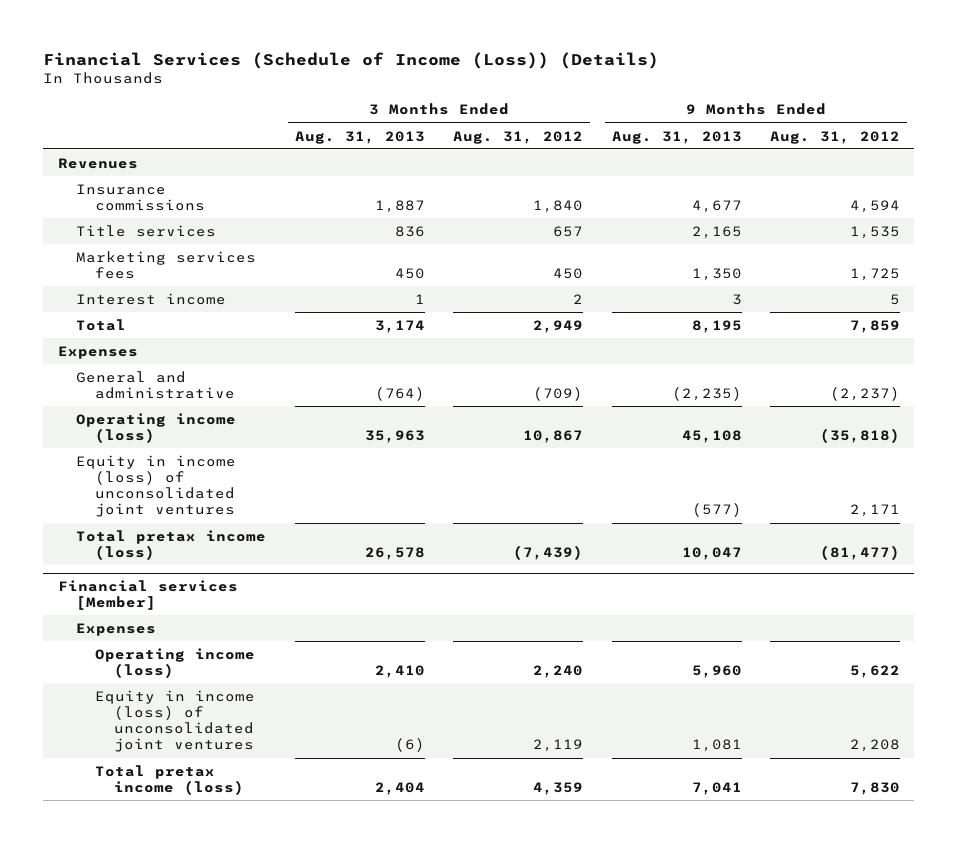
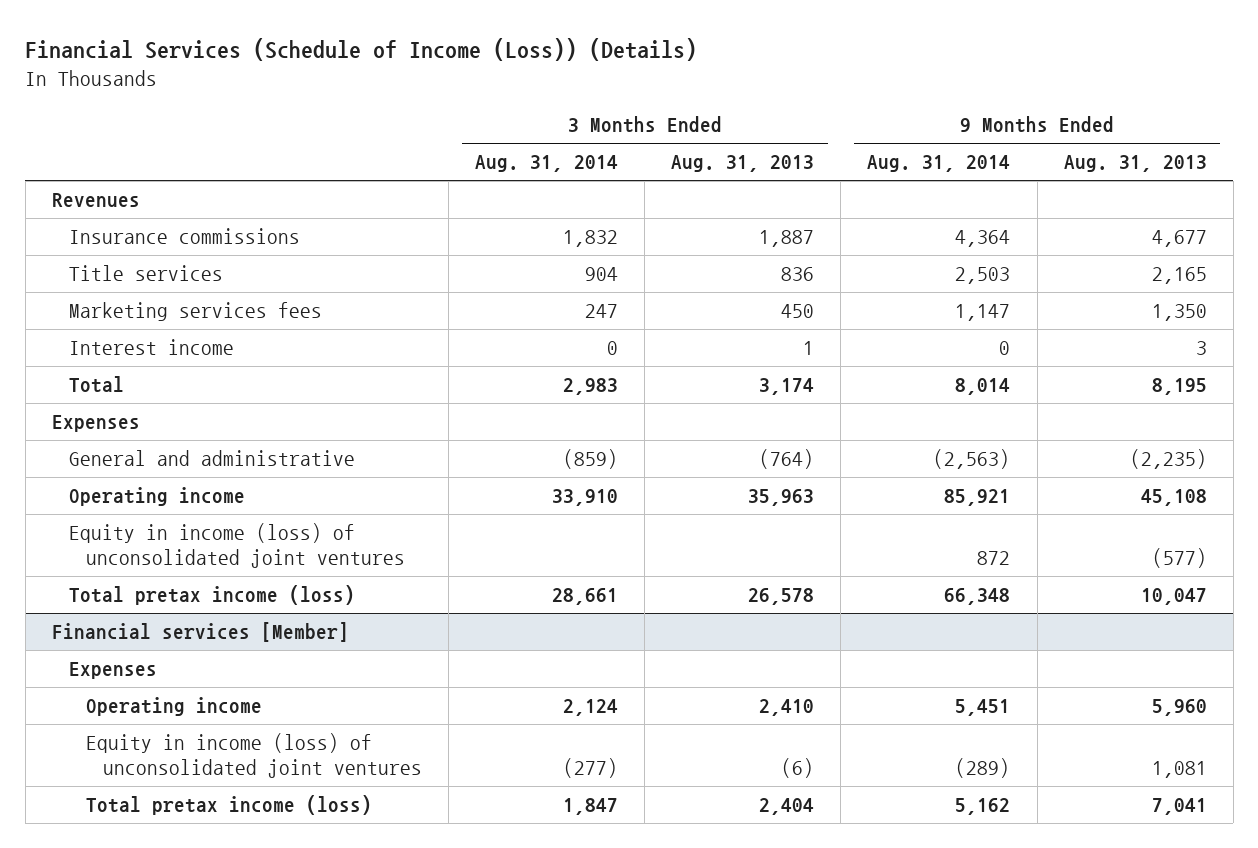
[453,130,584,144] Aug. 31, 2012 -> none
[770,130,901,144] Aug. 31, 2012 -> none
none -> [475,155,619,173] Aug. 31, 2014
none -> [867,155,1011,173] Aug. 31, 2014
[76,412,237,443] Operating income (loss) -> [68,487,245,507] Operating income
[95,647,256,678] Operating income (loss) -> [85,697,262,717] Operating income

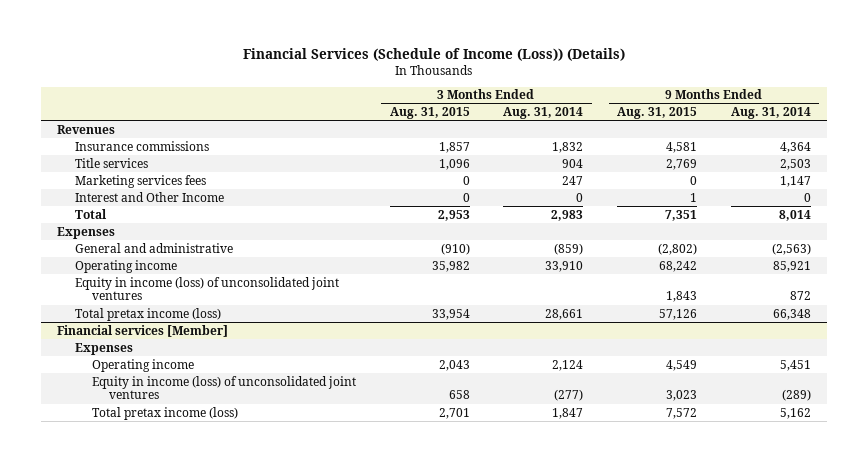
[671,155,815,173] Aug. 31, 2013 -> none
[1063,155,1207,173] Aug. 31, 2013 -> none
none -> [389,107,470,120] Aug. 31, 2015
none -> [616,107,697,120] Aug. 31, 2015
[68,339,234,356] Interest income -> [74,191,224,202] Interest and Other Income

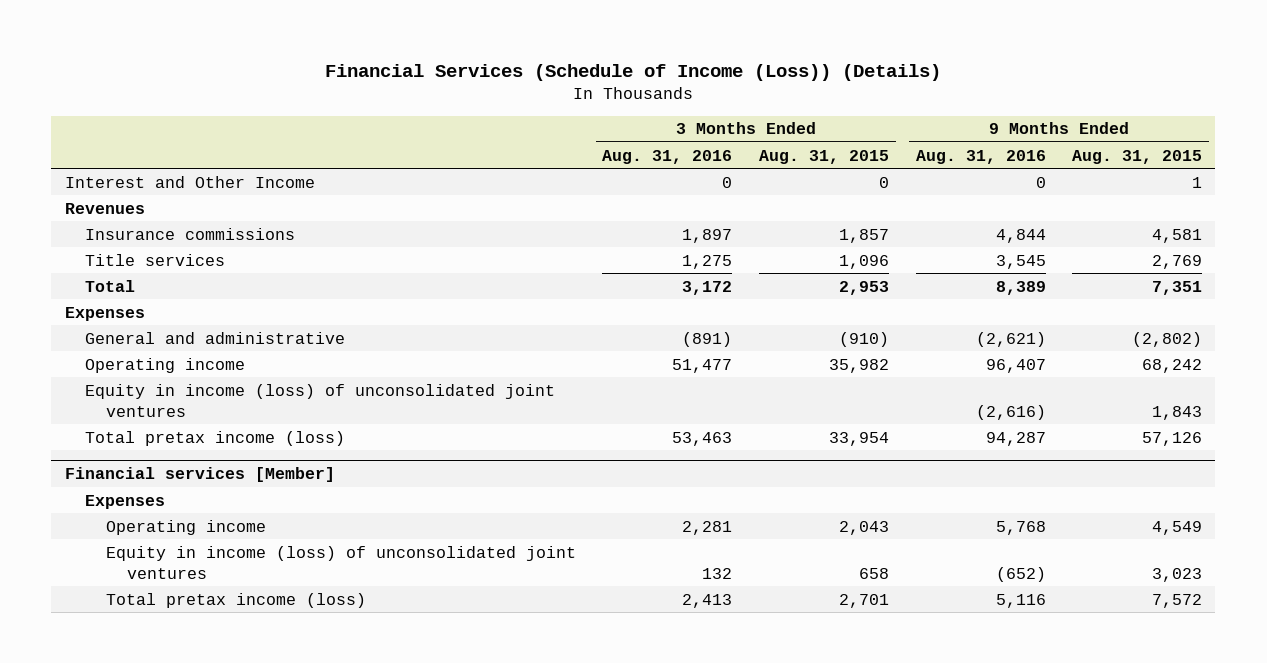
[503,107,584,120] Aug. 31, 2014 -> none
[730,107,811,120] Aug. 31, 2014 -> none
none -> [602,149,733,164] Aug. 31, 2016
none -> [915,149,1046,164] Aug. 31, 2016
[74,191,224,202] Interest and Other Income -> [64,175,315,188] Interest and Other Income
[74,174,206,188] Marketing services fees -> none

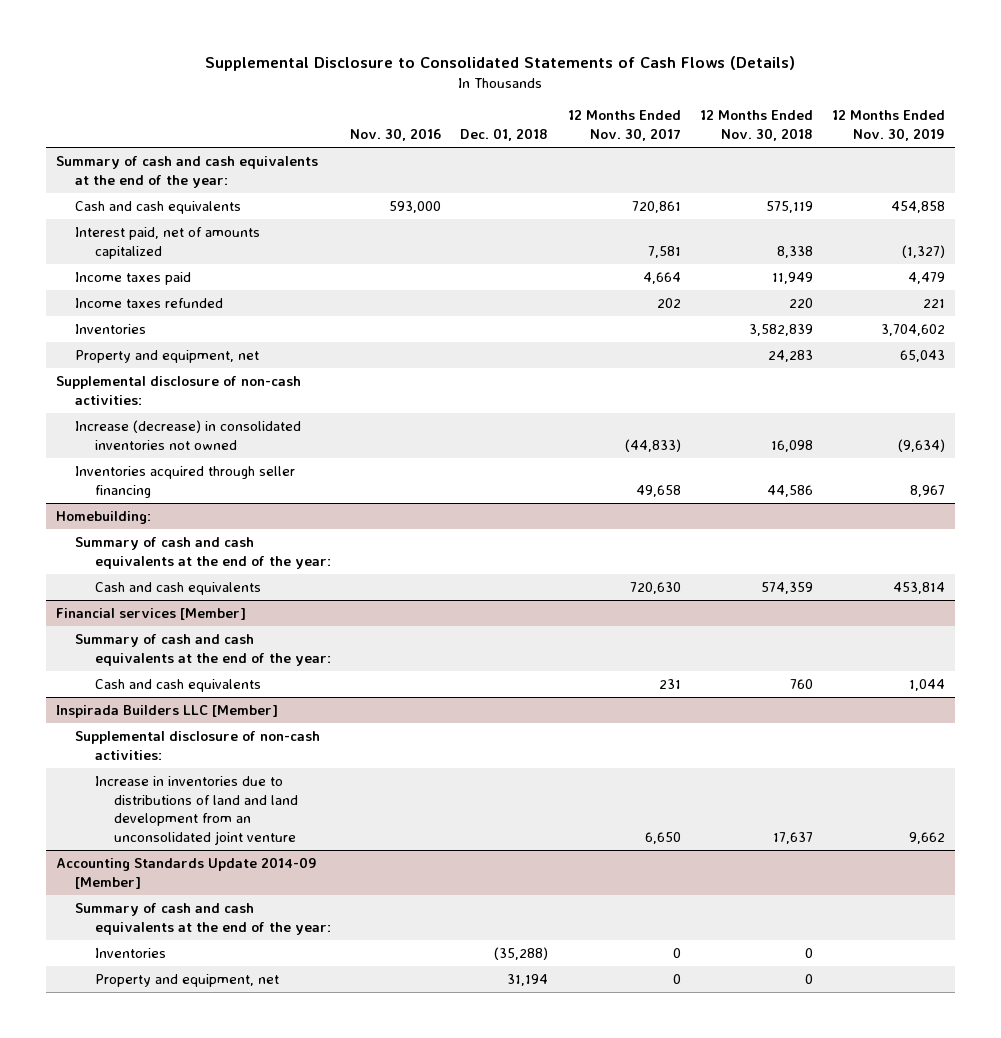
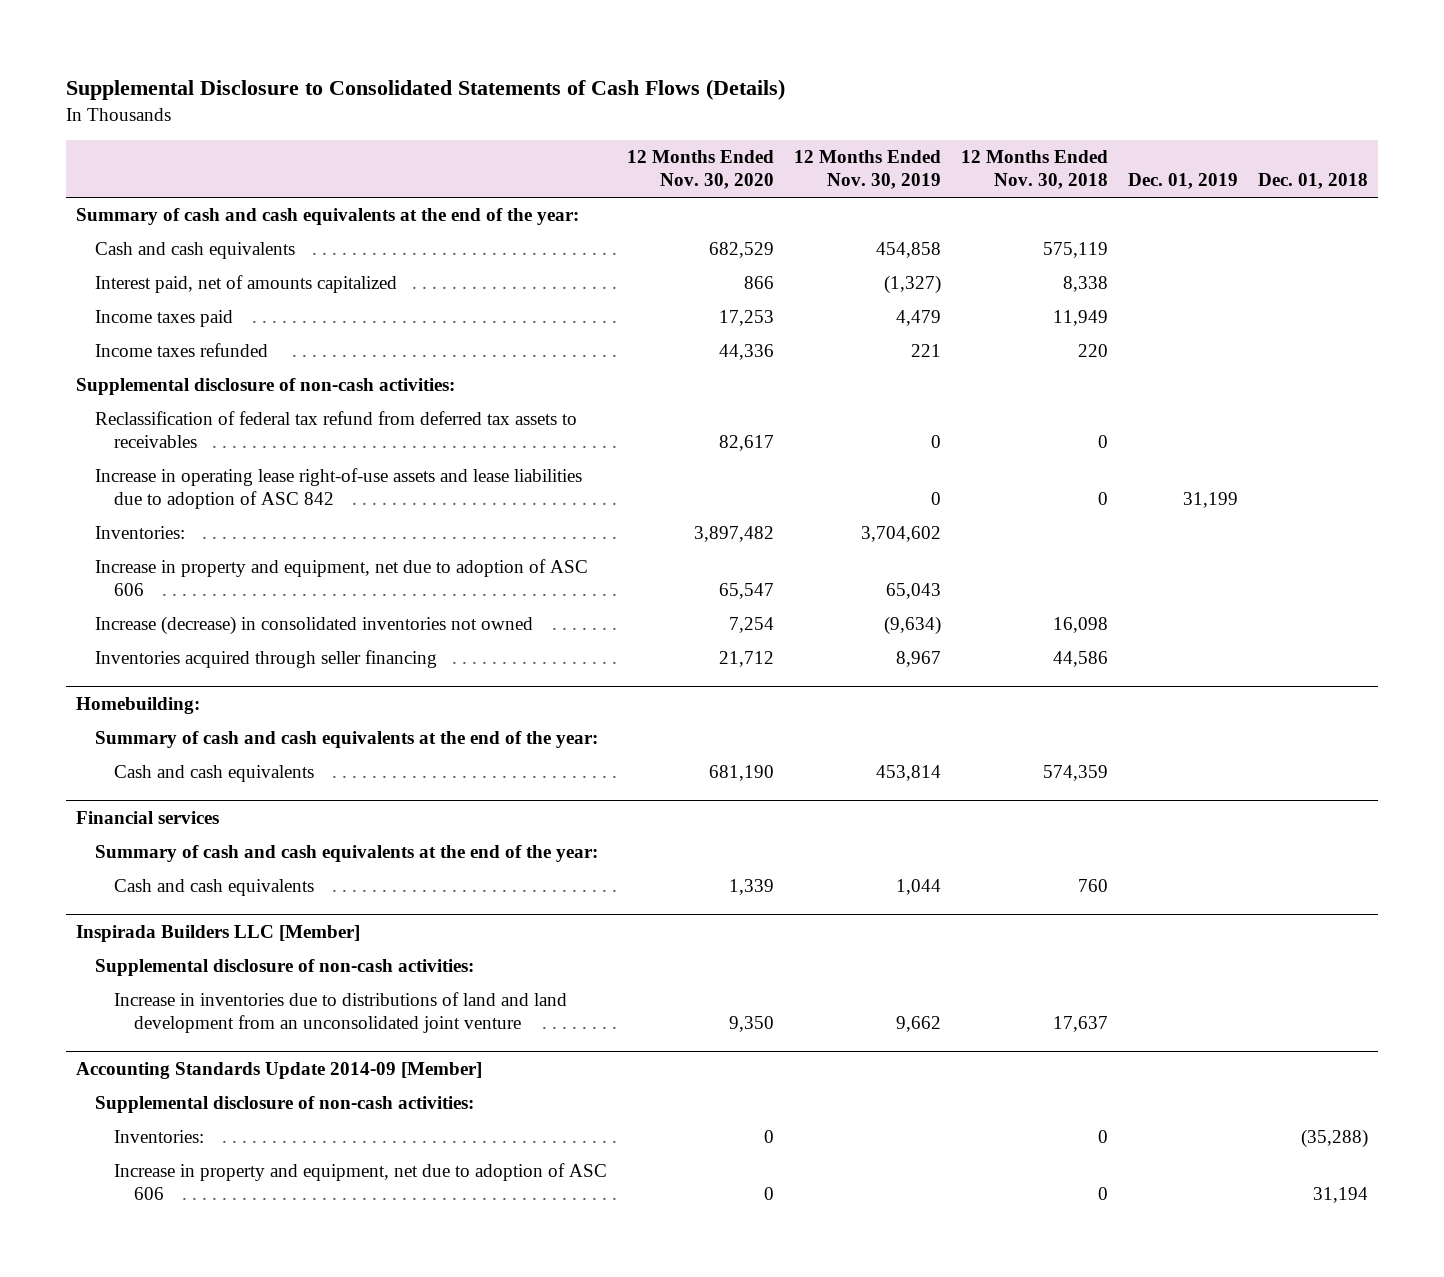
[350,128,442,142] Nov. 30, 2016 -> none
[567,110,681,142] 12 Months Ended Nov. 30, 2017 -> none
none -> [627,150,775,190] 12 Months Ended Nov. 30, 2020
none -> [1128,173,1239,190] Dec. 01, 2019
[75,324,147,335] Inventories -> none
[75,350,260,364] Property and equipment, net -> none
none -> [95,411,578,449] Reclassification of federal tax refund from deferred tax assets to receivables
none -> [95,468,583,510] Increase in operating lease right-of-use assets and lease liabilities due to adoption of ASC 842
none -> [95,526,186,540] Inventories:
none -> [95,559,589,597] Increase in property and equipment, net due to adoption of ASC 606
[55,608,246,621] Financial services [Member] -> [75,810,219,824] Financial services
[75,903,331,935] Summary of cash and cash equivalents at the end of the year: -> none
none -> [95,1096,475,1114] Supplemental disclosure of non-cash activities:
[94,948,166,959] Inventories -> [114,1130,205,1144] Inventories:
[94,974,279,988] Property and equipment, net -> [114,1163,608,1201] Increase in property and equipment, net due to adoption of ASC 606

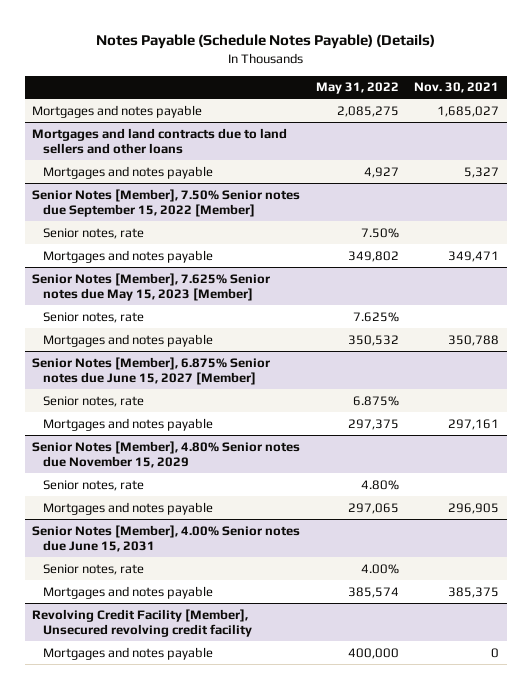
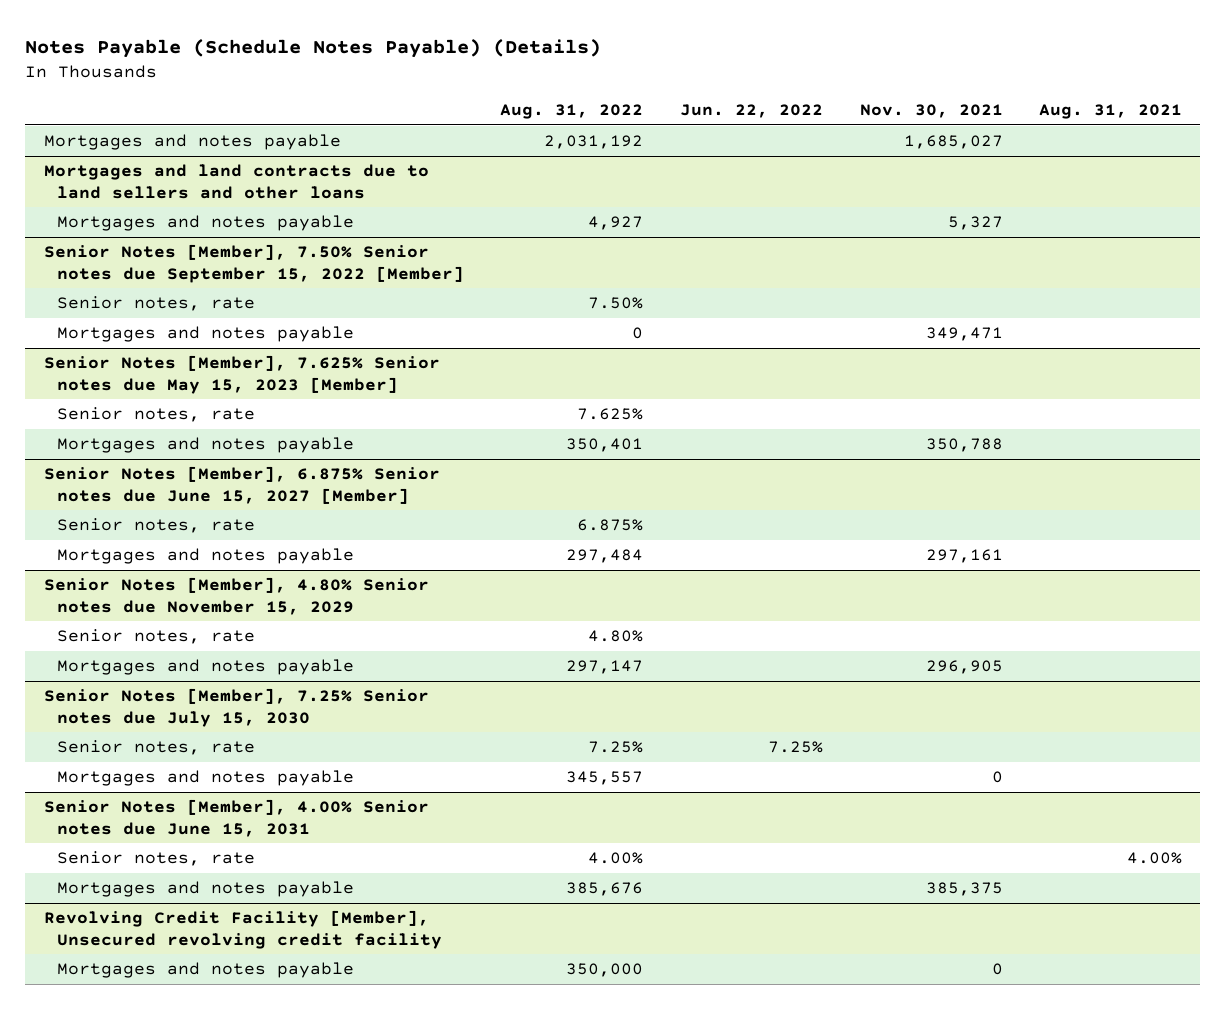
[315,82,399,95] May 31, 2022 -> none
none -> [500,104,644,120] Aug. 31, 2022
none -> [679,104,823,119] Jun. 22, 2022
none -> [1039,104,1183,120] Aug. 31, 2021
none -> [43,688,429,727] Senior Notes [Member], 7.25% Senior notes due July 15, 2030
none -> [56,740,255,756] Senior notes, rate
none -> [56,770,354,787] Mortgages and notes payable

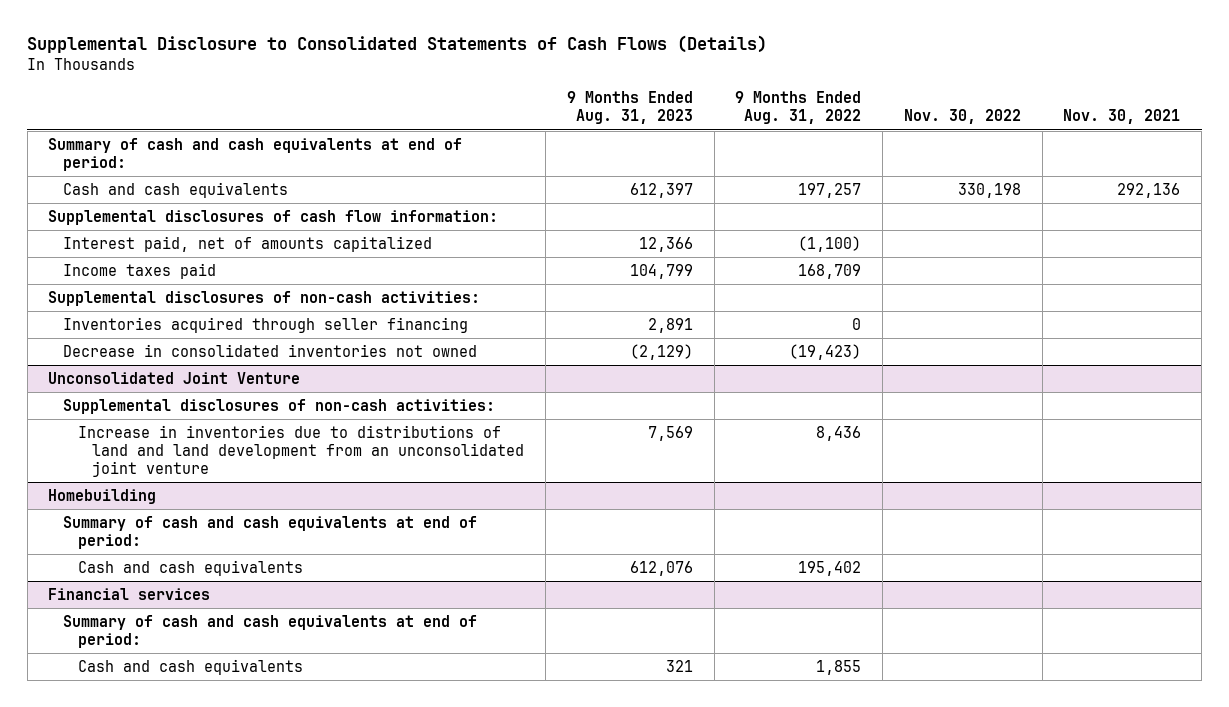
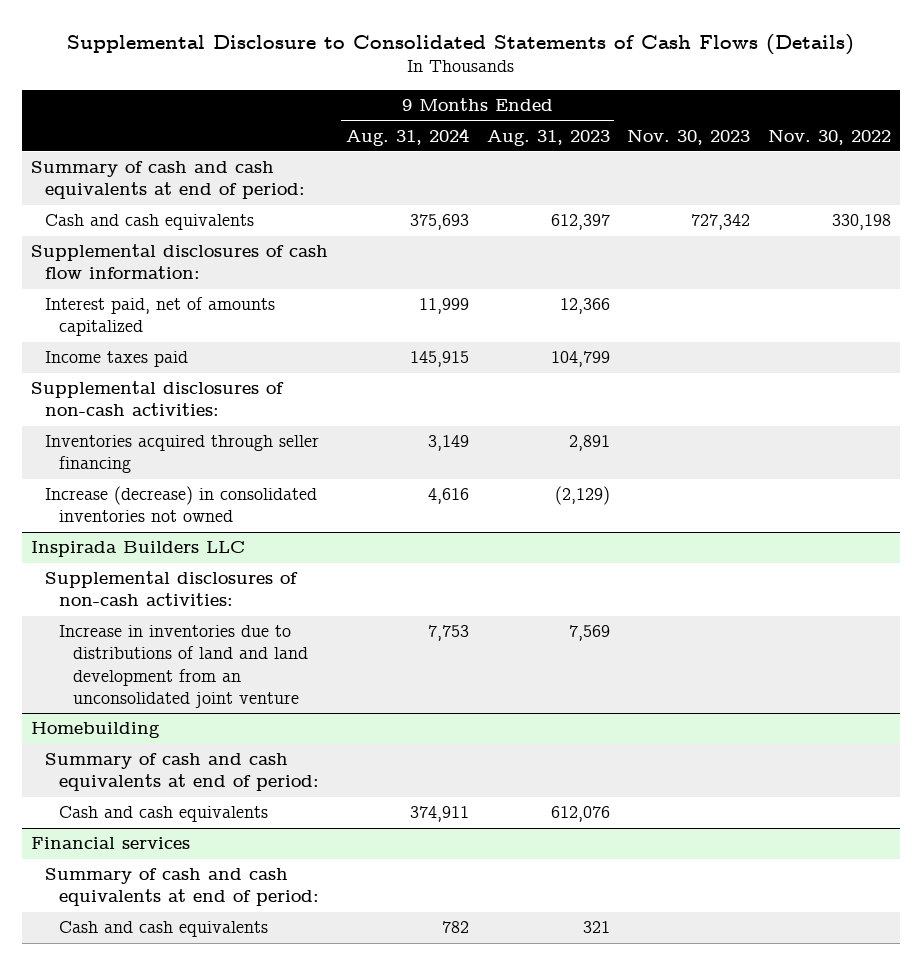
[735,91,862,125] 9 Months Ended Aug. 31, 2022 -> none
[1063,109,1181,125] Nov. 30, 2021 -> none
none -> [345,127,469,146] Aug. 31, 2024
none -> [627,128,751,145] Nov. 30, 2023
[48,371,301,384] Unconsolidated Joint Venture -> none
[63,343,478,357] Decrease in consolidated inventories not owned -> [45,486,318,523] Increase (decrease) in consolidated inventories not owned
none -> [31,541,246,558] Inspirada Builders LLC

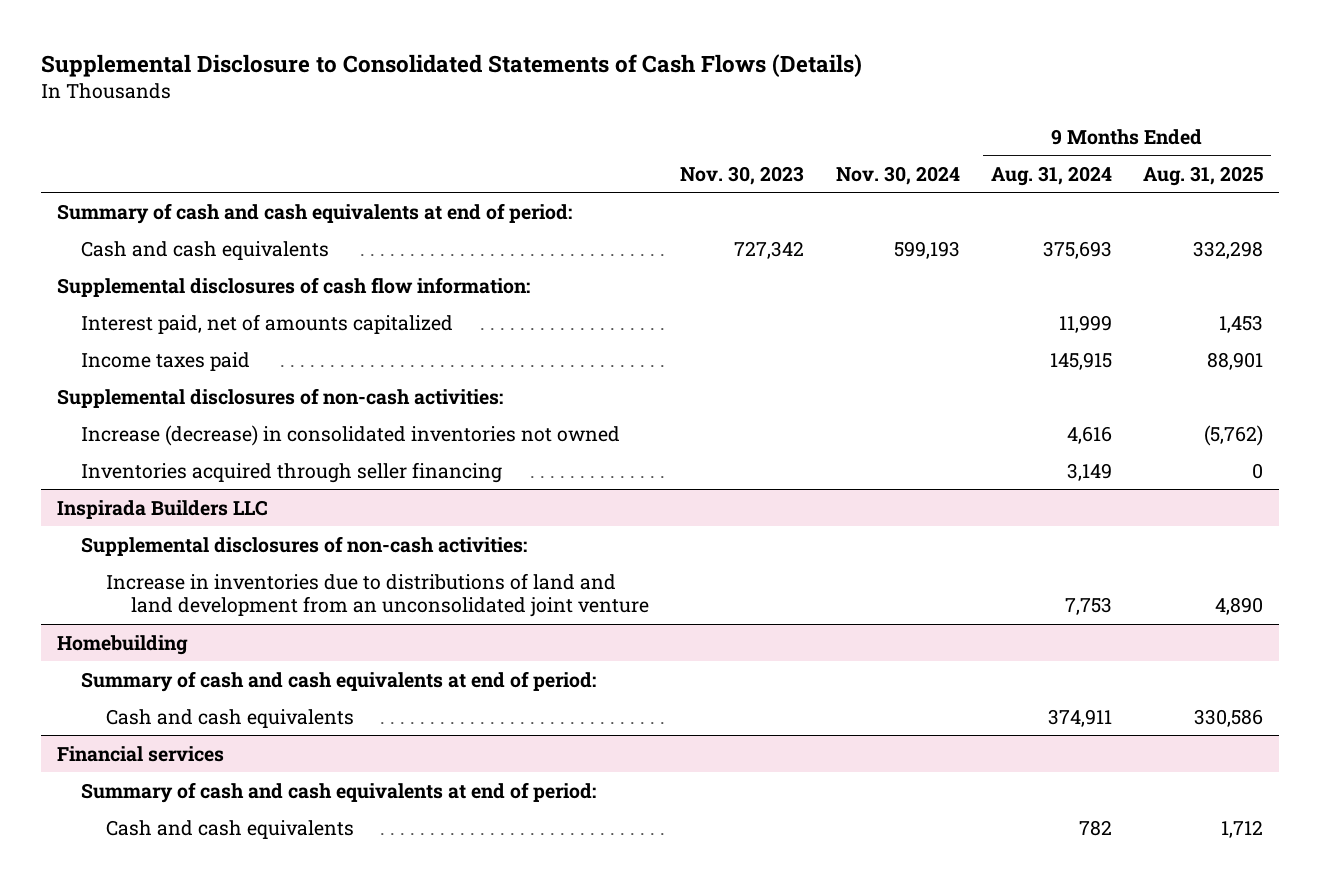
[486,129,610,146] Aug. 31, 2023 -> none
[768,128,892,145] Nov. 30, 2022 -> none
none -> [835,165,960,185] Nov. 30, 2024
none -> [1143,165,1264,186] Aug. 31, 2025
[45,435,320,474] Inventories acquired through seller financing -> [81,461,503,483] Inventories acquired through seller financing

